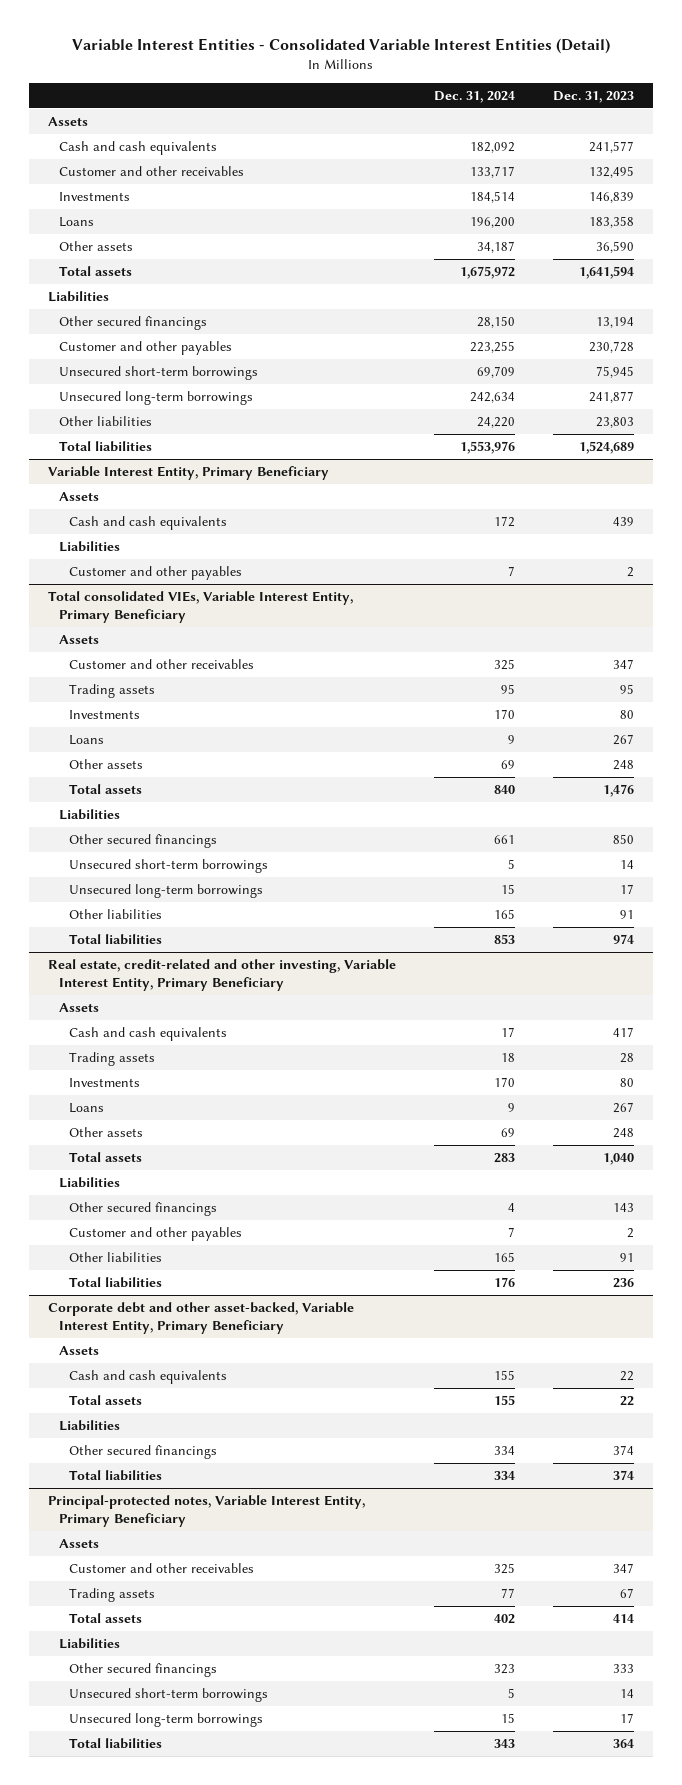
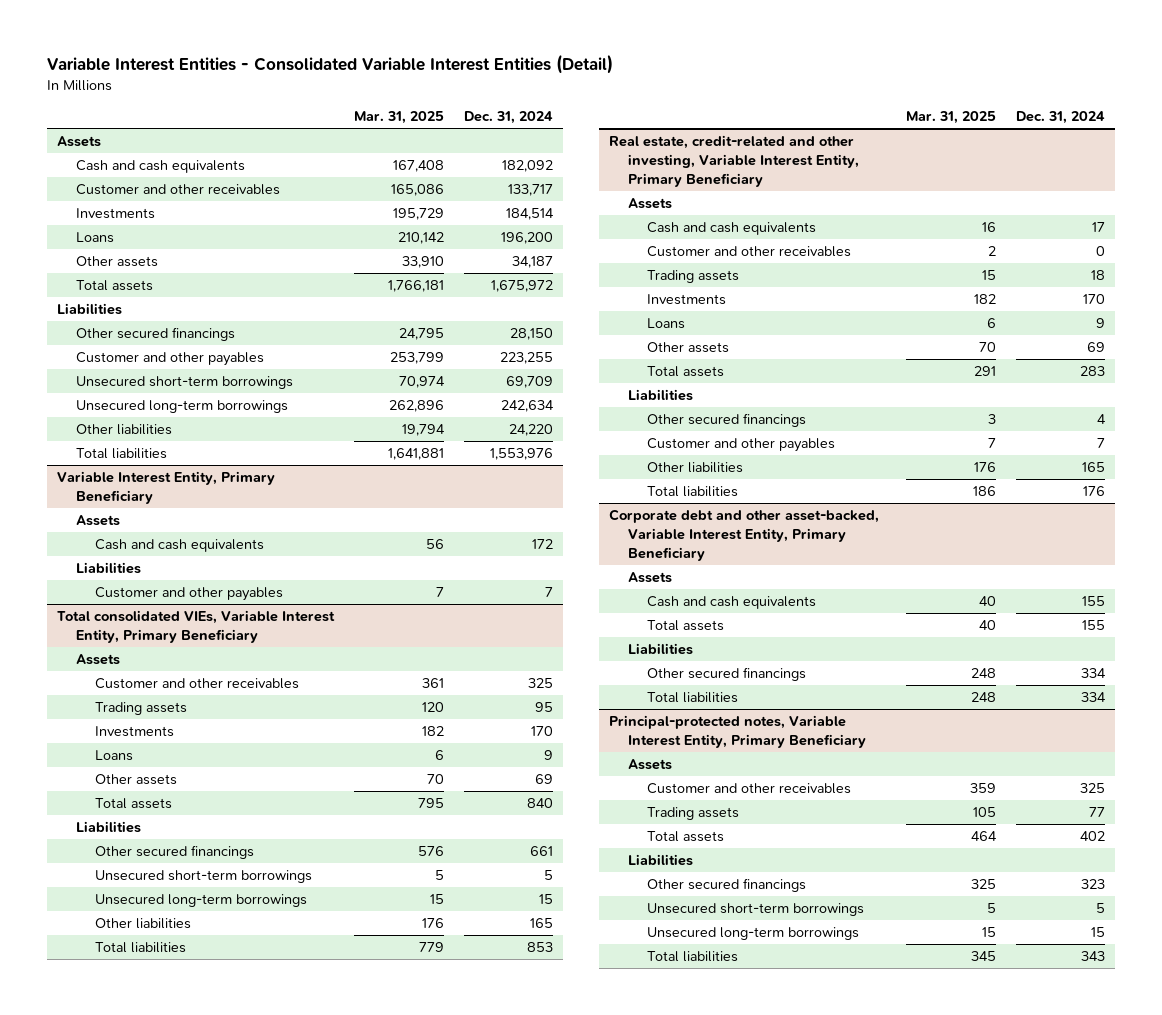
[553,90,635,103] Dec. 31, 2023 -> none
none -> [353,111,444,125] Mar. 31, 2025
none -> [647,245,852,257] Customer and other receivables

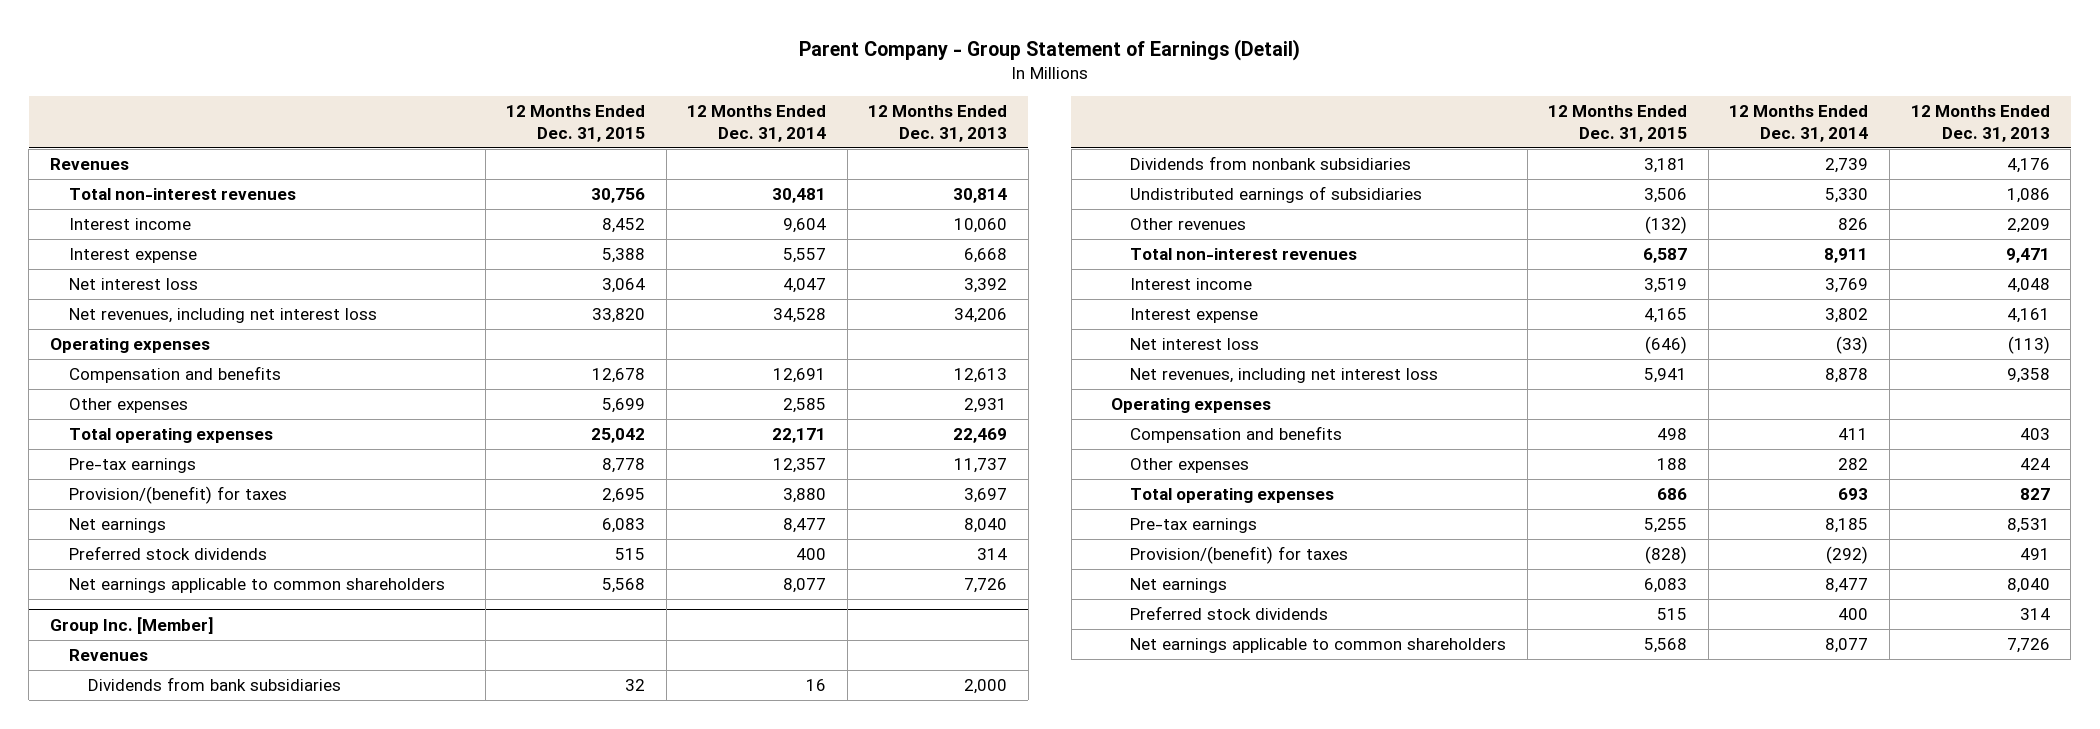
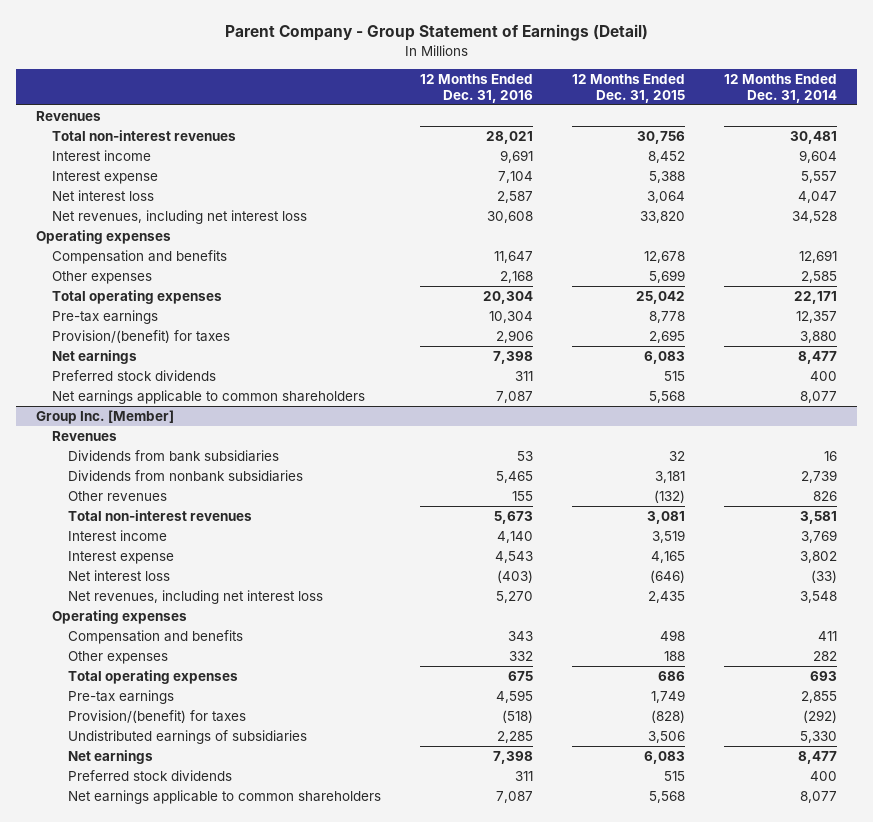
[868,105,1008,142] 12 Months Ended Dec. 31, 2013 -> none
none -> [419,73,533,103] 12 Months Ended Dec. 31, 2016
[1643,248,1688,264] 6,587 -> [647,510,686,524] 3,081
[1824,248,1869,264] 8,911 -> [800,510,838,524] 3,581
[1644,368,1688,384] 5,941 -> [648,590,686,603] 2,435
[1825,368,1869,384] 8,878 -> [800,590,838,603] 3,548
[1644,518,1688,534] 5,255 -> [651,689,686,703] 1,749
[1825,518,1869,534] 8,185 -> [801,690,838,703] 2,855
[1130,186,1423,204] Undistributed earnings of subsidiaries -> [67,729,307,744] Undistributed earnings of subsidiaries

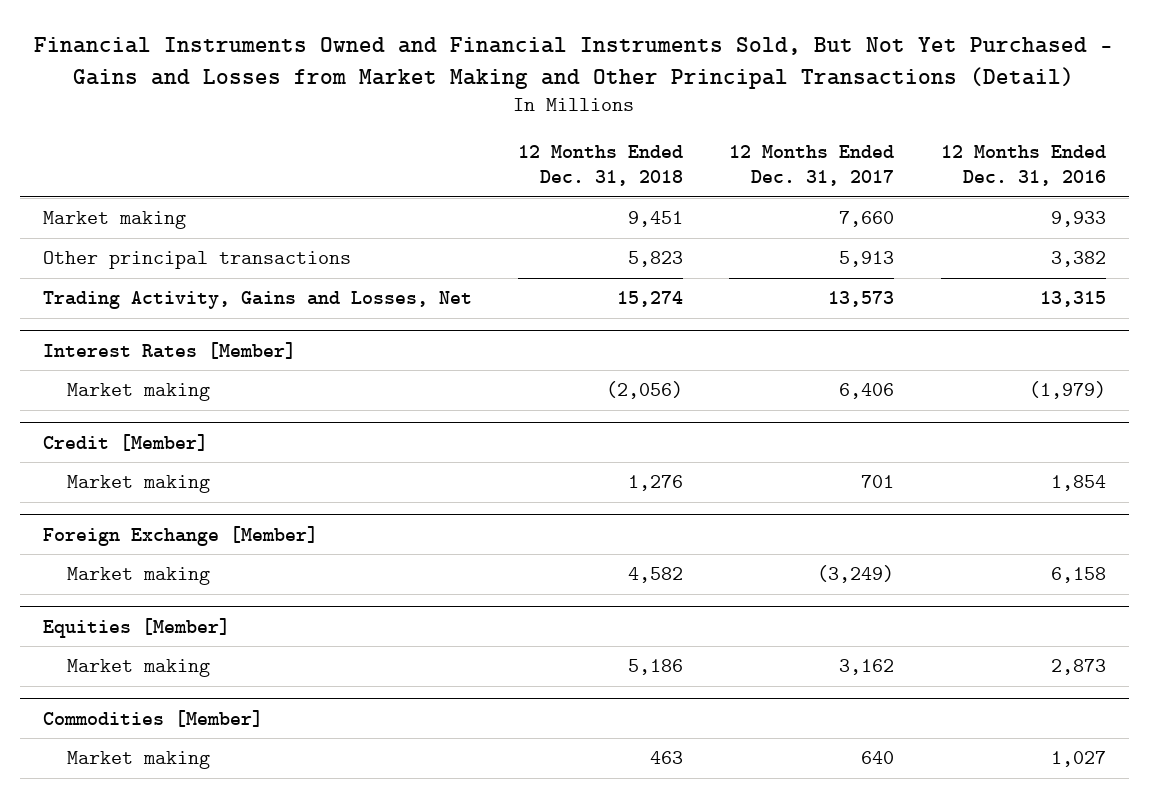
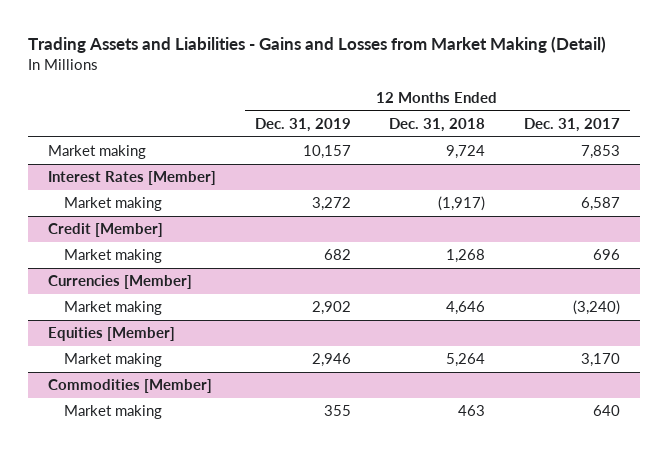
[34,36,1114,89] Financial Instruments Owned and Financial Instruments Sold, But Not Yet Purchased - Gains and Losses from Market Making and Other Principal Transactions (Detail) -> [28,36,607,54] Trading Assets and Liabilities - Gains and Losses from Market Making (Detail)
[940,144,1106,187] 12 Months Ended Dec. 31, 2016 -> none
none -> [254,117,351,132] Dec. 31, 2019
[43,251,352,270] Other principal transactions -> none
[43,291,473,310] Trading Activity, Gains and Losses, Net -> none
[628,211,684,228] 9,451 -> [446,145,486,160] 9,724
[839,211,895,228] 7,660 -> [581,145,621,160] 7,853
[606,381,684,400] (2,056) -> [438,196,486,212] (1,917)
[839,383,895,400] 6,406 -> [581,197,621,212] 6,587
[628,475,684,492] 1,276 -> [446,249,486,264] 1,268
[861,475,895,489] 701 -> [593,249,621,261] 696
[43,525,319,546] Foreign Exchange [Member] -> [47,275,192,290] Currencies [Member]
[628,567,684,584] 4,582 -> [446,301,486,316] 4,646
[817,565,895,584] (3,249) -> [573,300,621,316] (3,240)
[628,659,684,676] 5,186 -> [446,353,486,368] 5,264
[839,659,895,676] 3,162 -> [581,353,621,368] 3,170

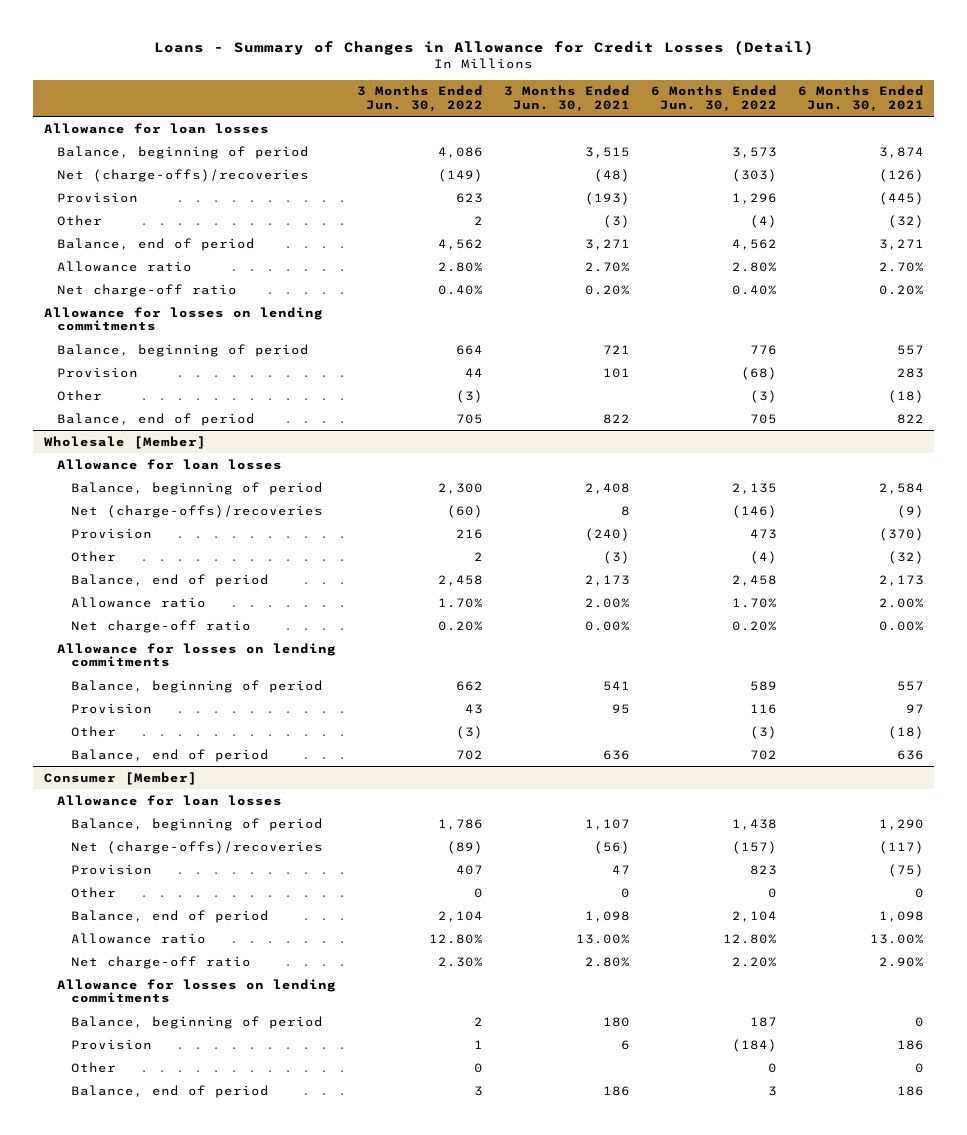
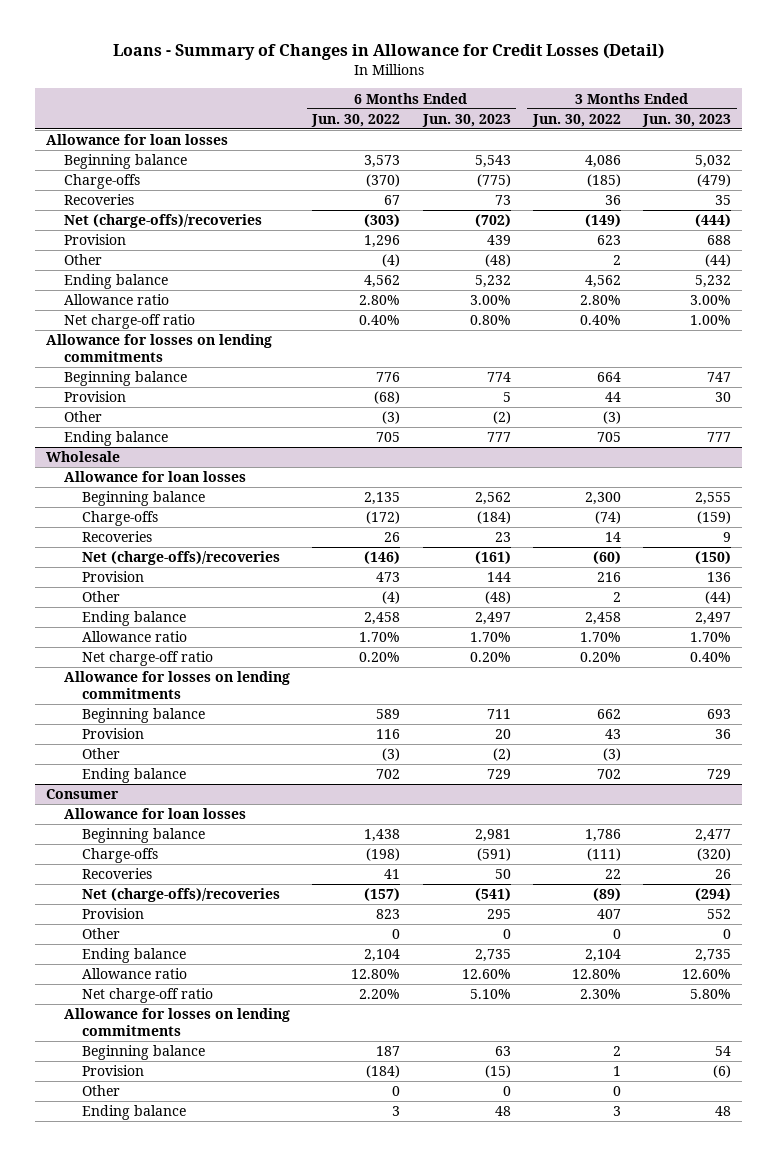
[503,85,630,113] 3 Months Ended Jun. 30, 2021 -> none
[797,85,924,113] 6 Months Ended Jun. 30, 2021 -> none
none -> [421,113,511,127] Jun. 30, 2023
none -> [642,113,732,127] Jun. 30, 2023
[57,145,310,159] Balance, beginning of period -> [63,154,187,170] Beginning balance
none -> [63,174,140,190] Charge-offs
none -> [63,194,134,206] Recoveries
[57,237,256,251] Balance, end of period -> [63,274,168,290] Ending balance
[57,343,310,357] Balance, beginning of period -> [63,371,187,387] Beginning balance
[57,412,256,426] Balance, end of period -> [63,431,168,447] Ending balance
[43,435,206,449] Wholesale [Member] -> [45,451,120,463] Wholesale
[70,481,323,495] Balance, beginning of period -> [81,491,205,507] Beginning balance
none -> [81,511,158,527] Charge-offs
none -> [81,531,152,543] Recoveries
[70,573,269,587] Balance, end of period -> [81,611,186,627] Ending balance
[70,679,323,693] Balance, beginning of period -> [81,708,205,724] Beginning balance
[70,748,269,762] Balance, end of period -> [81,768,186,784] Ending balance
[43,771,197,785] Consumer [Member] -> [45,789,119,800] Consumer
[70,817,323,831] Balance, beginning of period -> [81,828,205,844] Beginning balance
none -> [81,848,158,864] Charge-offs
none -> [81,868,152,880] Recoveries
[70,909,269,923] Balance, end of period -> [81,948,186,964] Ending balance
[70,1015,323,1029] Balance, beginning of period -> [81,1045,205,1061] Beginning balance
[70,1084,269,1098] Balance, end of period -> [81,1105,186,1121] Ending balance

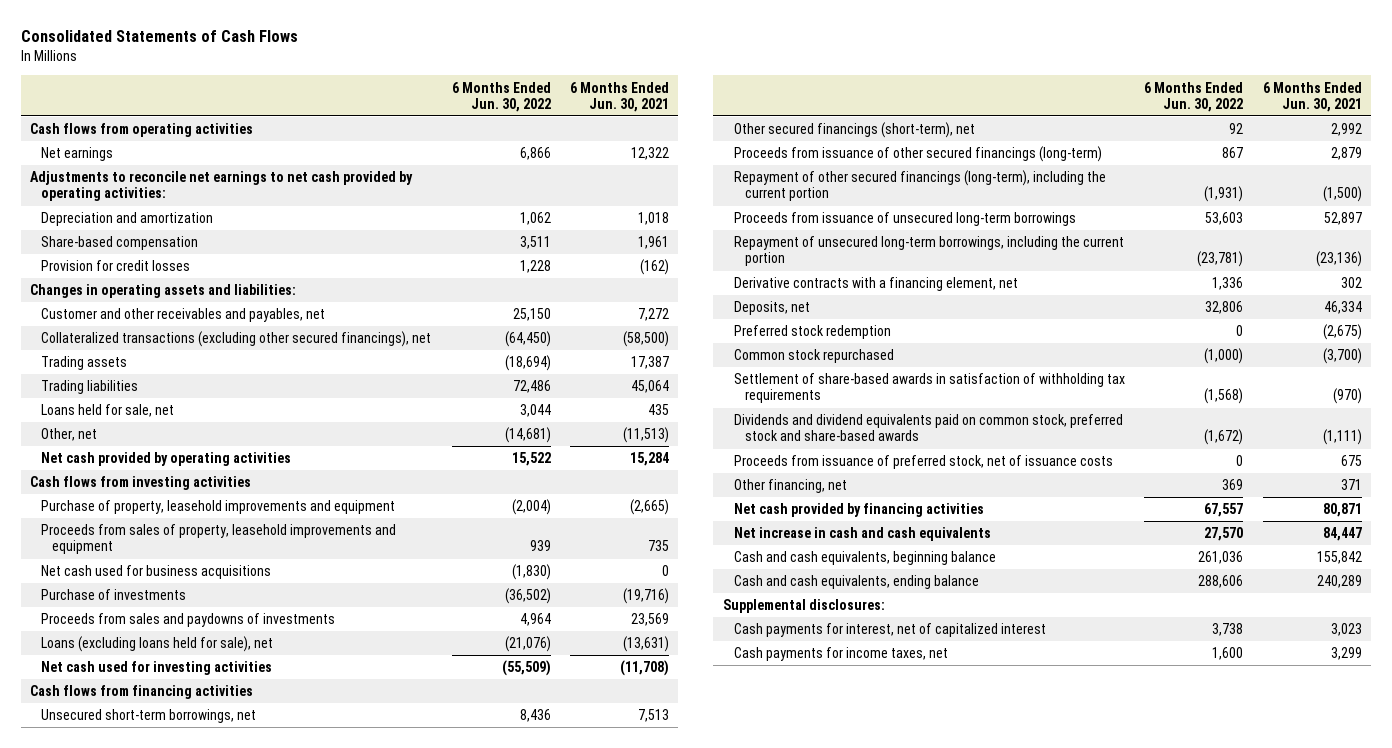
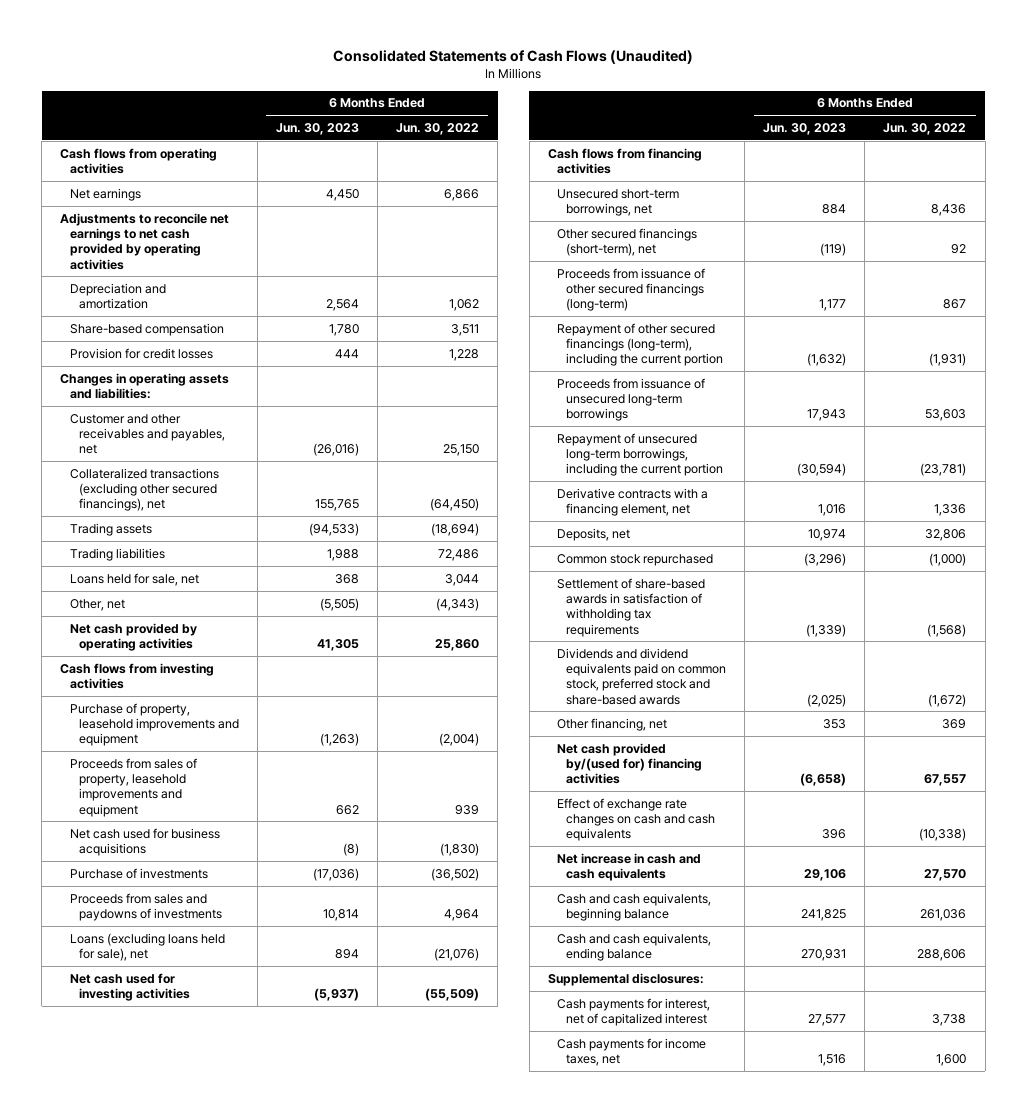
[20,30,298,43] Consolidated Statements of Cash Flows -> [333,50,694,65] Consolidated Statements of Cash Flows (Unaudited)
[569,81,669,112] 6 Months Ended Jun. 30, 2021 -> none
none -> [275,123,359,136] Jun. 30, 2023
[30,171,414,202] Adjustments to reconcile net earnings to net cash provided by operating activities: -> [60,212,230,270] Adjustments to reconcile net earnings to net cash provided by operating activities
[504,427,551,444] (14,681) -> [436,597,480,611] (4,343)
[511,452,551,467] 15,522 -> [435,639,480,652] 25,860
[734,325,892,340] Preferred stock redemption -> none
[734,455,1114,470] Proceeds from issuance of preferred stock, net of issuance costs -> none
[734,503,985,518] Net cash provided by financing activities -> [556,742,702,785] Net cash provided by/(used for) financing activities
none -> [556,797,715,842] Effect of exchange rate changes on cash and cash equivalents

